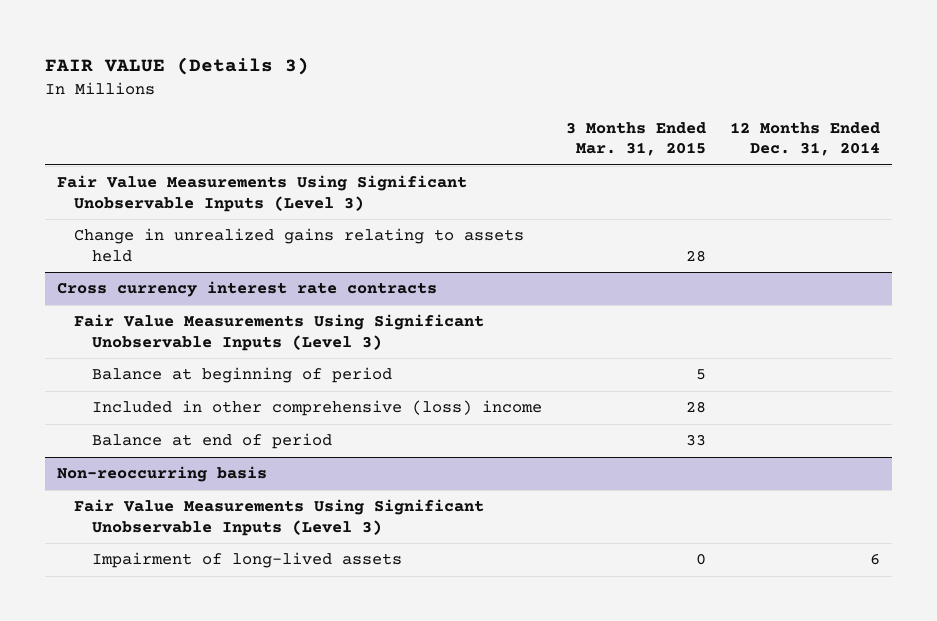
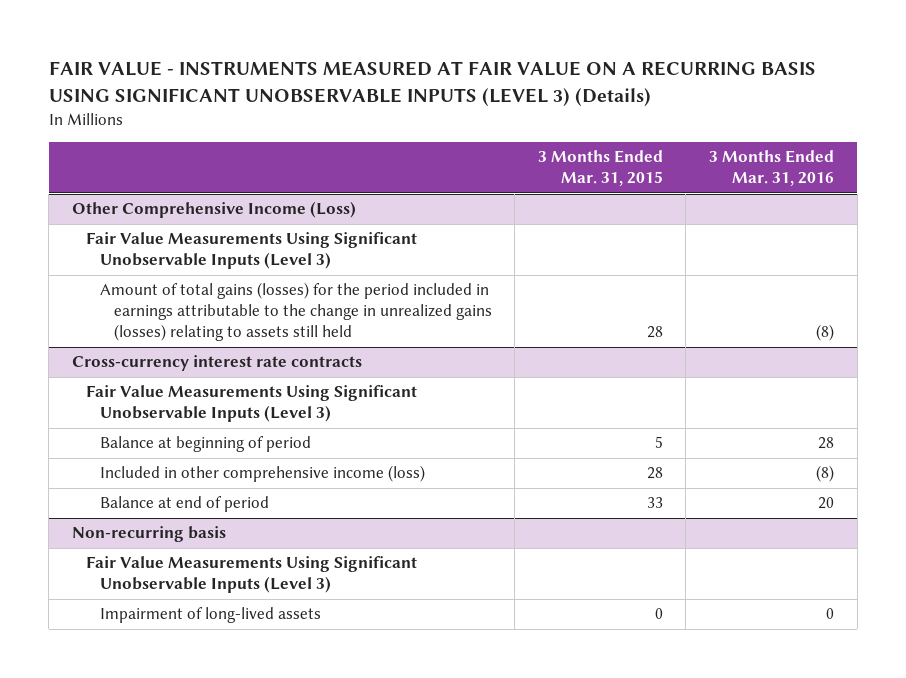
[44,57,309,76] FAIR VALUE (Details 3) -> [48,61,816,106] FAIR VALUE - INSTRUMENTS MEASURED AT FAIR VALUE ON A RECURRING BASIS USING SIGNIFICANT UNOBSERVABLE INPUTS (LEVEL 3) (Details)
[729,121,880,157] 12 Months Ended Dec. 31, 2014 -> none
none -> [709,150,835,187] 3 Months Ended Mar. 31, 2016
none -> [71,201,356,219] Other Comprehensive Income (Loss)
[74,228,525,262] Change in unrealized gains relating to assets held -> [99,282,492,342] Amount of total gains (losses) for the period included in earnings attributable to the change in unrealized gains (losses) relating to assets still held
[56,281,437,298] Cross currency interest rate contracts -> [71,355,362,372] Cross-currency interest rate contracts
[92,400,543,417] Included in other comprehensive (loss) income -> [99,465,425,483] Included in other comprehensive income (loss)
[56,466,267,483] Non-reoccurring basis -> [71,526,226,543] Non-recurring basis

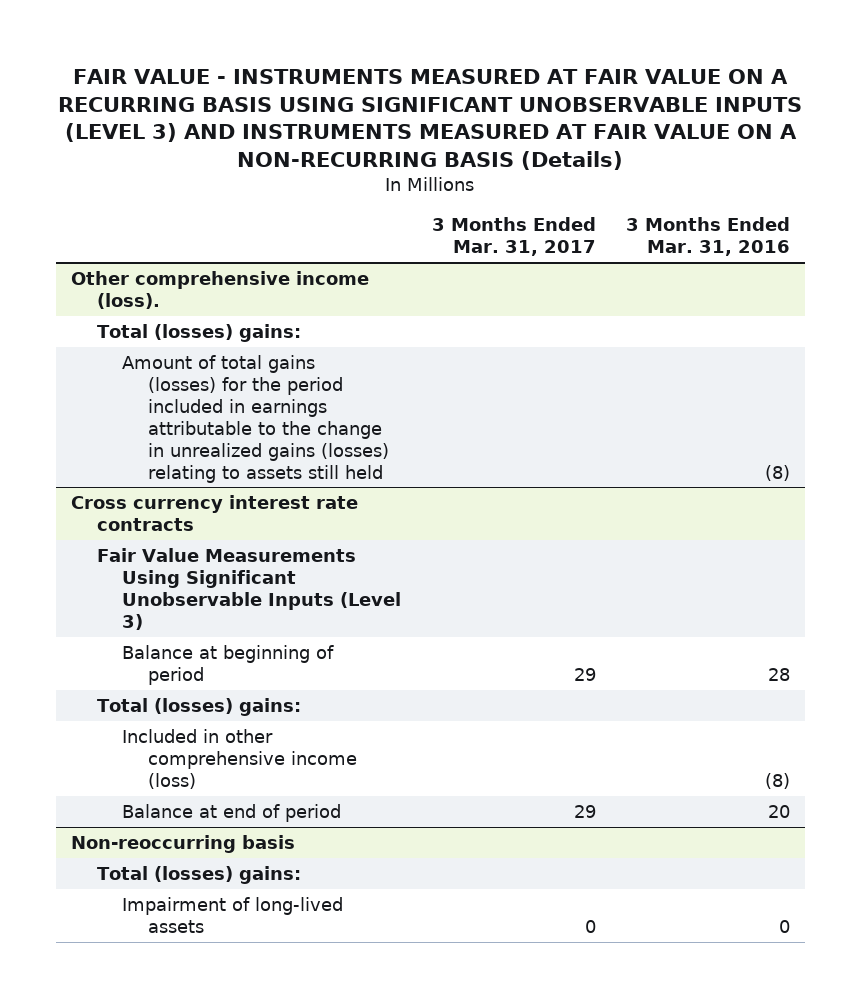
[48,61,816,106] FAIR VALUE - INSTRUMENTS MEASURED AT FAIR VALUE ON A RECURRING BASIS USING SIGNIFICANT UNOBSERVABLE INPUTS (LEVEL 3) (Details) -> [58,68,803,171] FAIR VALUE - INSTRUMENTS MEASURED AT FAIR VALUE ON A RECURRING BASIS USING SIGNIFICANT UNOBSERVABLE INPUTS (LEVEL 3) AND INSTRUMENTS MEASURED AT FAIR VALUE ON A NON-RECURRING BASIS (Details)
[537,150,663,187] 3 Months Ended Mar. 31, 2015 -> none
none -> [431,217,596,257] 3 Months Ended Mar. 31, 2017
[85,232,417,270] Fair Value Measurements Using Significant Unobservable Inputs (Level 3) -> none
[71,201,356,219] Other Comprehensive Income (Loss) -> [71,270,370,309] Other comprehensive income (loss).
none -> [96,323,301,342] Total (losses) gains:
[71,355,362,372] Cross-currency interest rate contracts -> [71,494,359,531] Cross currency interest rate contracts
none -> [96,697,301,716] Total (losses) gains:
[85,556,417,594] Fair Value Measurements Using Significant Unobservable Inputs (Level 3) -> none
[71,526,226,543] Non-recurring basis -> [71,834,296,853] Non-reoccurring basis
none -> [96,865,301,884] Total (losses) gains:

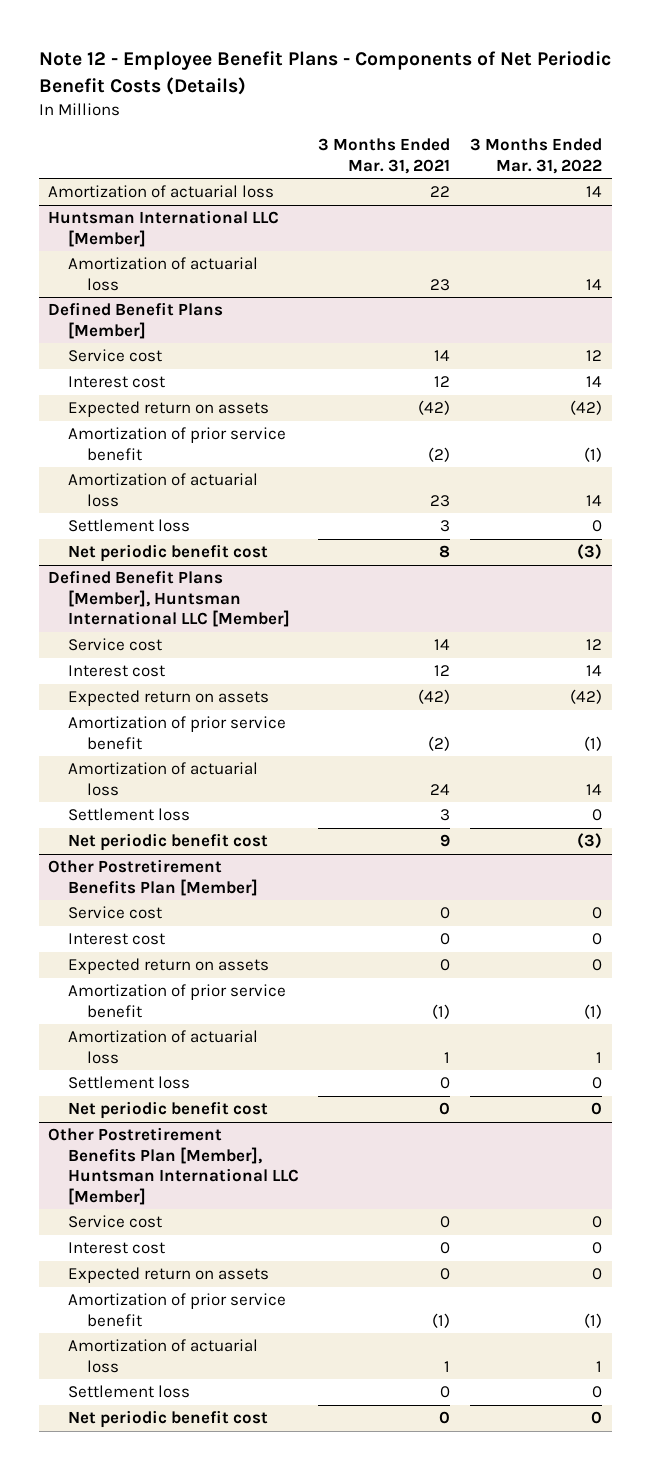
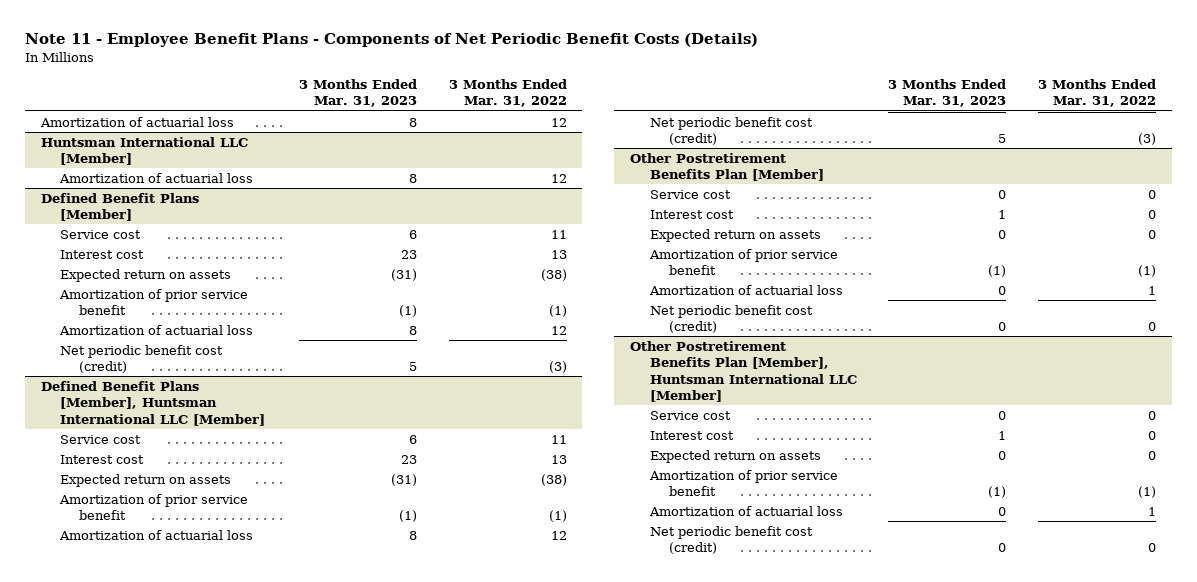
[38,51,611,95] Note 12 - Employee Benefit Plans - Components of Net Periodic Benefit Costs (Details) -> [24,33,758,48] Note 11 - Employee Benefit Plans - Components of Net Periodic Benefit Costs (Details)
[318,138,451,174] 3 Months Ended Mar. 31, 2021 -> none
none -> [298,78,417,108] 3 Months Ended Mar. 31, 2023
[586,186,603,198] 14 -> [550,117,567,127] 12
[586,278,603,290] 14 -> [550,173,567,183] 12
[586,350,603,362] 12 -> [550,229,567,239] 11
[586,376,603,388] 14 -> [550,249,567,259] 13
[570,400,603,416] (42) -> [540,268,567,281] (38)
[67,519,190,533] Settlement loss -> none
[586,494,603,506] 14 -> [550,325,567,335] 12
[67,544,268,563] Net periodic benefit cost -> [59,344,223,374] Net periodic benefit cost (credit)
[586,639,603,651] 12 -> [550,434,567,444] 11
[586,665,603,677] 14 -> [550,454,567,464] 13
[570,689,603,705] (42) -> [540,473,567,486] (38)
[67,808,190,822] Settlement loss -> none
[586,783,603,795] 14 -> [550,530,567,540] 12
[67,833,268,852] Net periodic benefit cost -> [649,116,813,146] Net periodic benefit cost (credit)
[67,1076,190,1090] Settlement loss -> none
[67,1101,268,1120] Net periodic benefit cost -> [649,304,813,334] Net periodic benefit cost (credit)
[67,1385,190,1399] Settlement loss -> none
[67,1410,268,1429] Net periodic benefit cost -> [649,525,813,555] Net periodic benefit cost (credit)

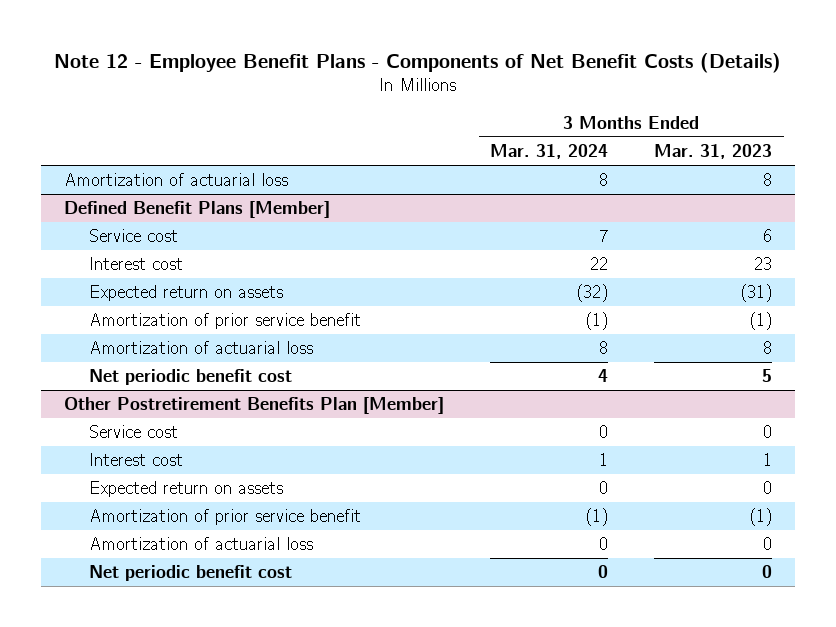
[24,33,758,48] Note 11 - Employee Benefit Plans - Components of Net Periodic Benefit Costs (Details) -> [54,52,782,73] Note 12 - Employee Benefit Plans - Components of Net Benefit Costs (Details)
[448,78,567,108] 3 Months Ended Mar. 31, 2022 -> none
none -> [490,143,609,159] Mar. 31, 2024
[40,136,248,166] Huntsman International LLC [Member] -> none
[58,172,253,183] Amortization of actuarial loss -> none
[40,380,265,426] Defined Benefit Plans [Member], Huntsman International LLC [Member] -> none
[59,434,141,444] Service cost -> none
[59,454,144,464] Interest cost -> none
[59,473,231,487] Expected return on assets -> none
[58,493,248,521] Amortization of prior service benefit -> none
[58,529,253,540] Amortization of actuarial loss -> none
[649,116,813,146] Net periodic benefit cost (credit) -> none
[59,344,223,374] Net periodic benefit cost (credit) -> [89,369,293,386] Net periodic benefit cost
[630,340,857,403] Other Postretirement Benefits Plan [Member], Huntsman International LLC [Member] -> none
[649,410,731,420] Service cost -> none
[649,430,734,440] Interest cost -> none
[649,449,821,463] Expected return on assets -> none
[648,469,838,497] Amortization of prior service benefit -> none
[648,505,843,516] Amortization of actuarial loss -> none
[649,525,813,555] Net periodic benefit cost (credit) -> none
[649,304,813,334] Net periodic benefit cost (credit) -> [89,565,293,582] Net periodic benefit cost

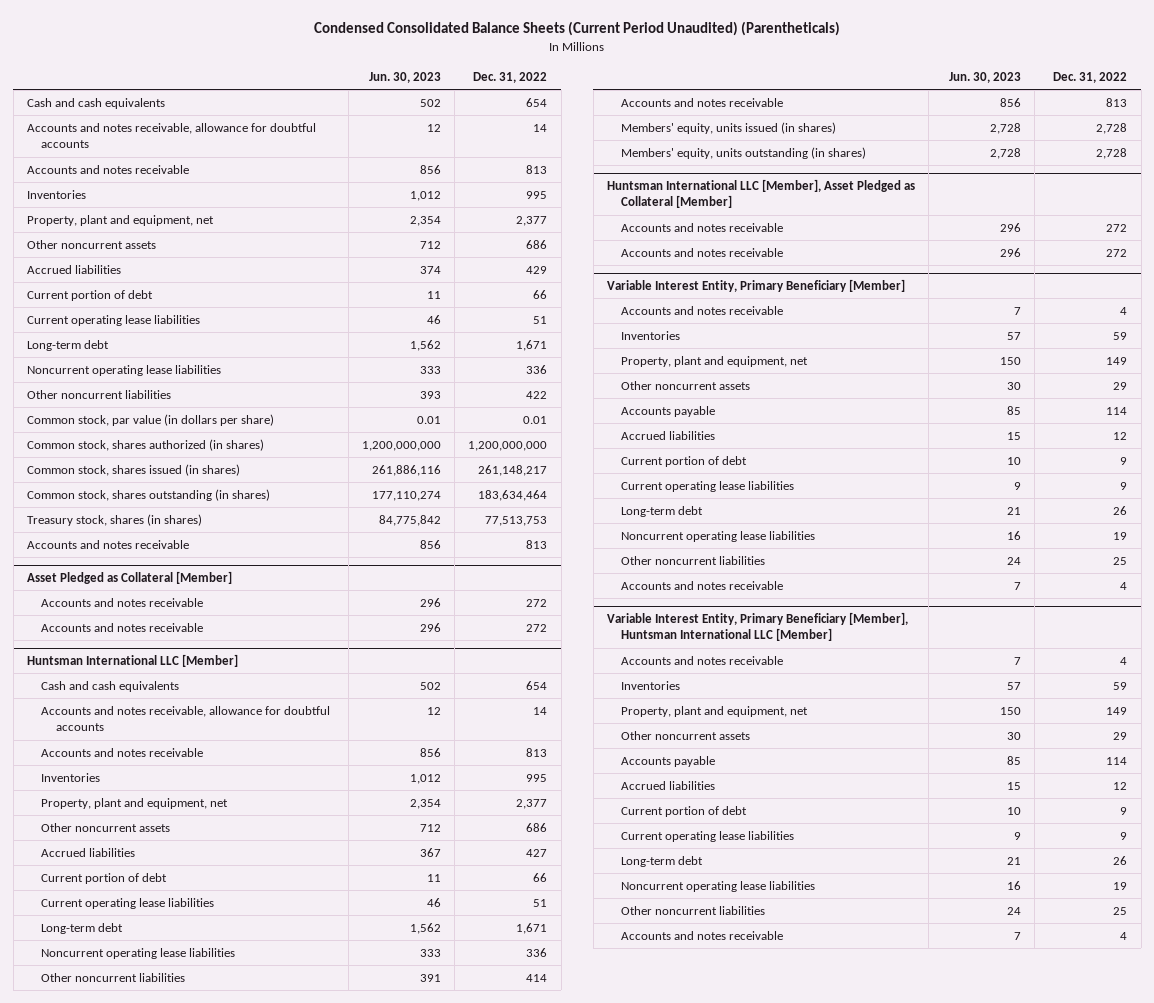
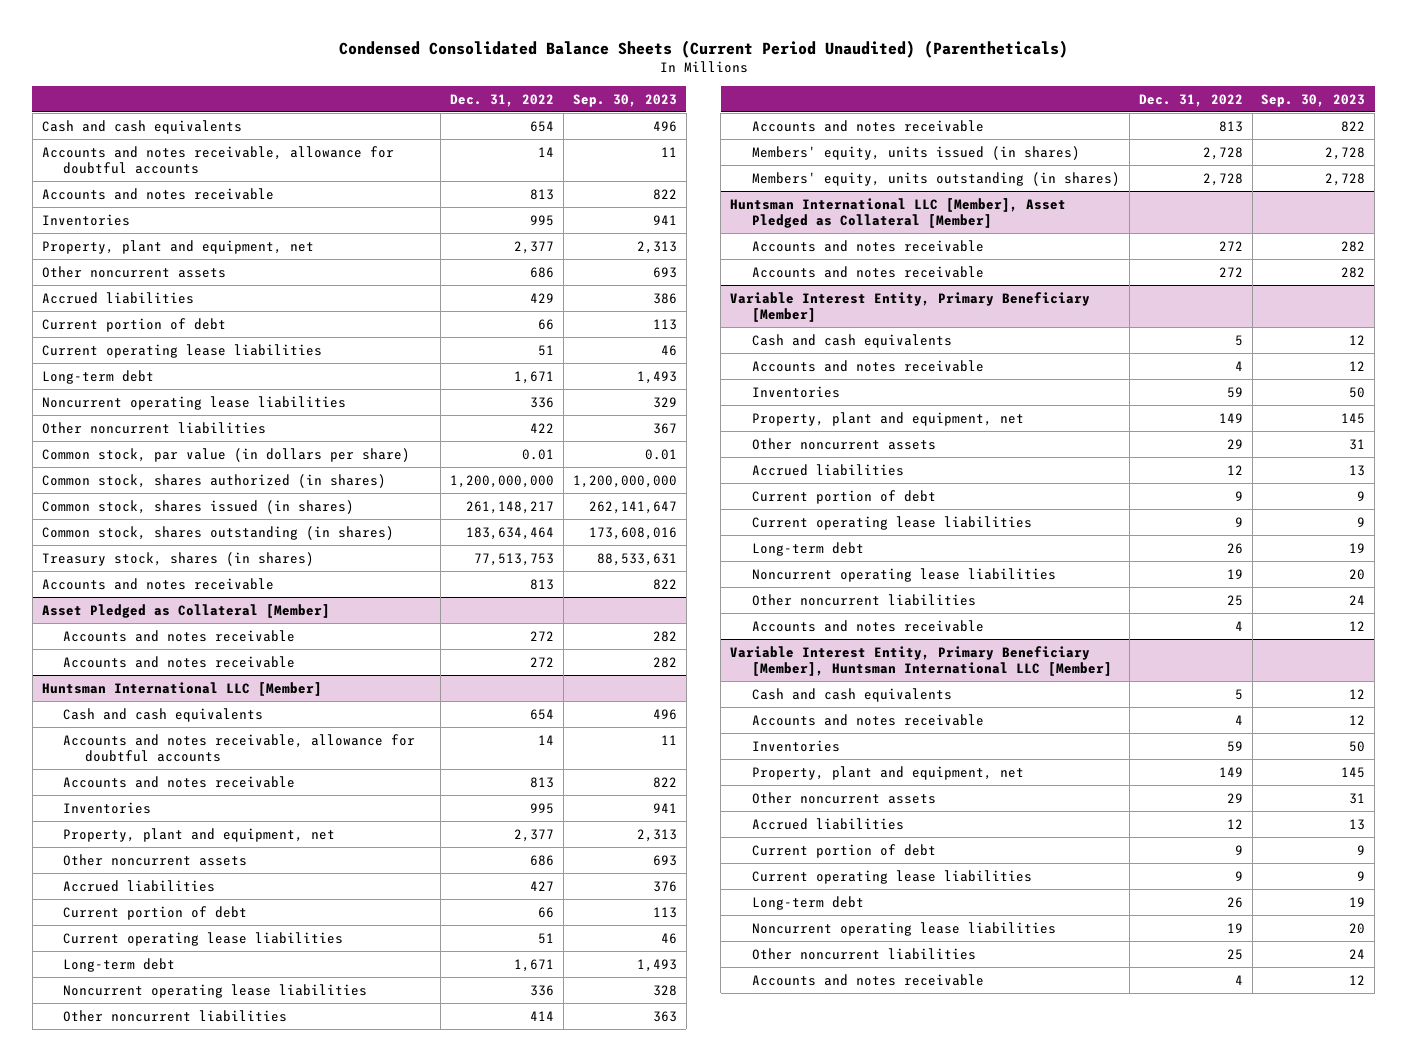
[369,71,442,83] Jun. 30, 2023 -> none
none -> [572,93,677,107] Sep. 30, 2023
none -> [751,333,952,348] Cash and cash equivalents
[621,405,716,417] Accounts payable -> none
none -> [751,687,952,702] Cash and cash equivalents
[621,755,716,767] Accounts payable -> none

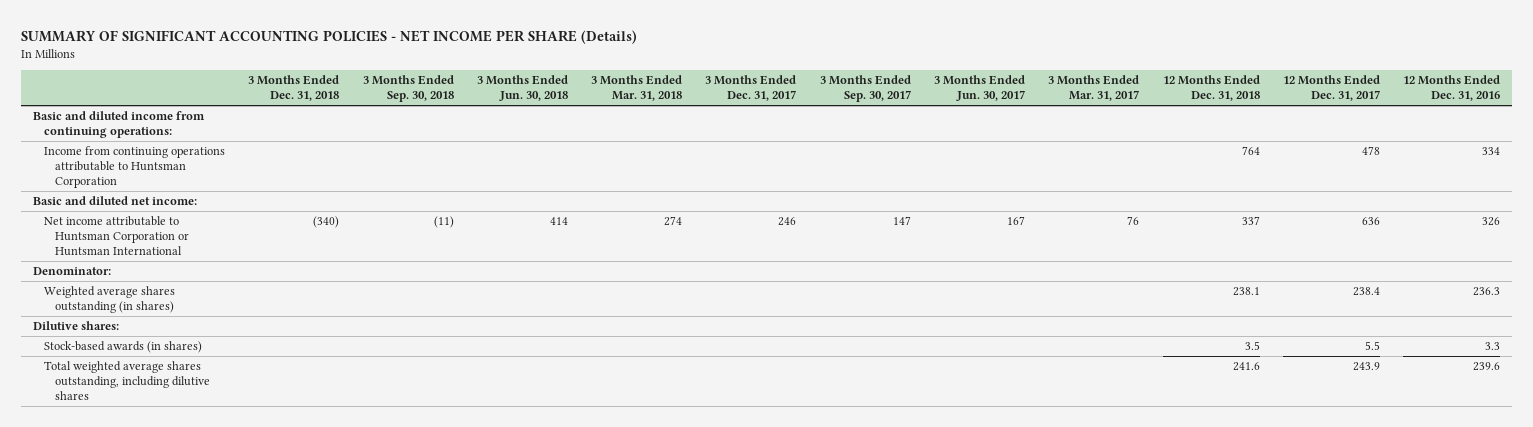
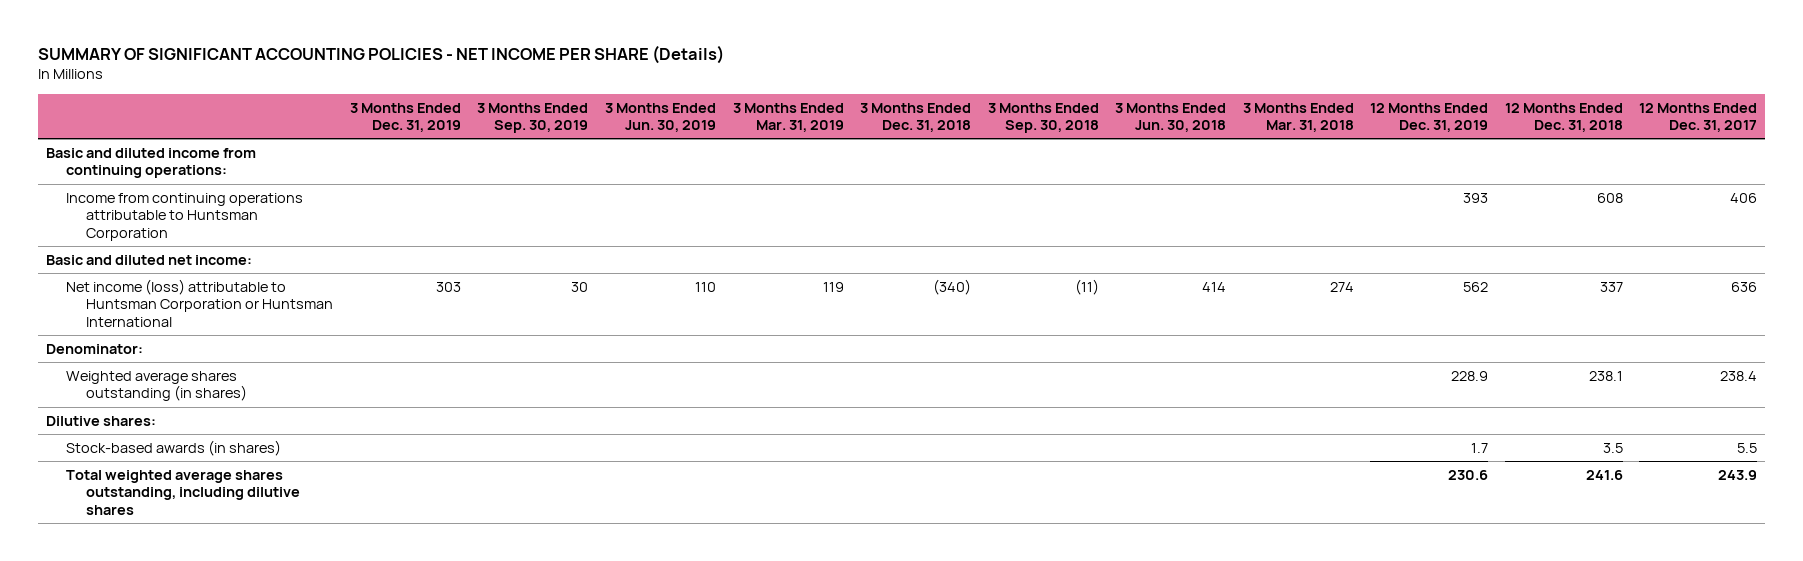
[705,75,797,102] 3 Months Ended Dec. 31, 2017 -> none
[819,75,911,103] 3 Months Ended Sep. 30, 2017 -> none
[934,75,1026,102] 3 Months Ended Jun. 30, 2017 -> none
[1048,75,1140,102] 3 Months Ended Mar. 31, 2017 -> none
[1403,75,1501,102] 12 Months Ended Dec. 31, 2016 -> none
none -> [349,102,461,133] 3 Months Ended Dec. 31, 2019
none -> [477,102,589,134] 3 Months Ended Sep. 30, 2019
none -> [604,102,716,133] 3 Months Ended Jun. 30, 2019
none -> [732,102,844,133] 3 Months Ended Mar. 31, 2019
none -> [1370,102,1489,133] 12 Months Ended Dec. 31, 2019
[1241,146,1260,156] 764 -> [1596,192,1623,203] 608
[1361,146,1380,156] 478 -> [1730,192,1758,203] 406
[44,216,190,256] Net income attributable to Huntsman Corporation or Huntsman International -> [66,278,334,327] Net income (loss) attributable to Huntsman Corporation or Huntsman International

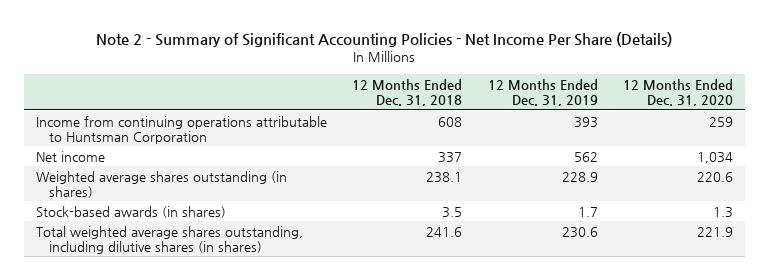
[37,45,724,65] SUMMARY OF SIGNIFICANT ACCOUNTING POLICIES - NET INCOME PER SHARE (Details) -> [96,31,673,47] Note 2 - Summary of Significant Accounting Policies - Net Income Per Share (Details)
[349,102,461,133] 3 Months Ended Dec. 31, 2019 -> none
[477,102,589,134] 3 Months Ended Sep. 30, 2019 -> none
[604,102,716,133] 3 Months Ended Jun. 30, 2019 -> none
[732,102,844,133] 3 Months Ended Mar. 31, 2019 -> none
[860,102,972,133] 3 Months Ended Dec. 31, 2018 -> none
[987,102,1099,134] 3 Months Ended Sep. 30, 2018 -> none
[1115,102,1227,133] 3 Months Ended Jun. 30, 2018 -> none
[1242,102,1354,133] 3 Months Ended Mar. 31, 2018 -> none
[1639,102,1758,133] 12 Months Ended Dec. 31, 2017 -> none
none -> [622,78,733,107] 12 Months Ended Dec. 31, 2020
[46,147,257,179] Basic and diluted income from continuing operations: -> none
[46,254,253,265] Basic and diluted net income: -> none
[46,343,144,354] Denominator: -> none
[66,278,334,327] Net income (loss) attributable to Huntsman Corporation or Huntsman International -> [36,150,106,162] Net income
[46,415,157,426] Dilutive shares: -> none
[66,469,301,515] Total weighted average shares outstanding, including dilutive shares -> [36,225,304,254] Total weighted average shares outstanding, including dilutive shares (in shares)

